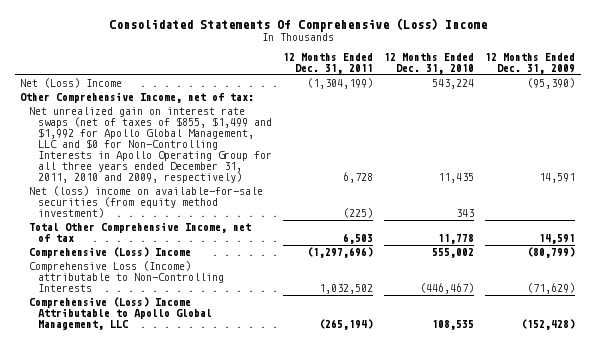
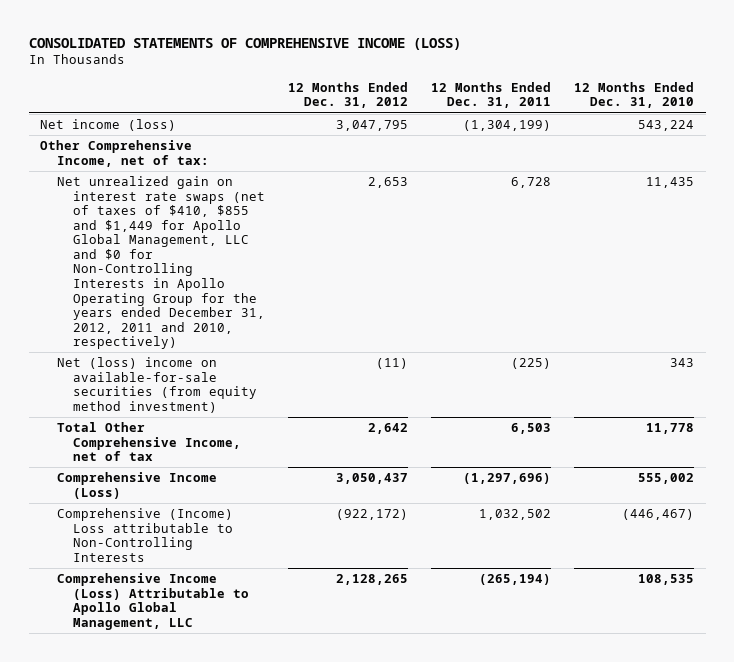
[108,17,487,32] Consolidated Statements Of Comprehensive (Loss) Income -> [28,37,461,50] CONSOLIDATED STATEMENTS OF COMPREHENSIVE INCOME (LOSS)
[485,53,576,75] 12 Months Ended Dec. 31, 2009 -> none
none -> [288,81,409,109] 12 Months Ended Dec. 31, 2012
[20,78,123,89] Net (Loss) Income -> [40,119,177,132] Net income (loss)
[29,107,273,184] Net unrealized gain on interest rate swaps (net of taxes of $855, $1,499 and $1,992 for Apollo Global Management, LLC and $0 for Non-Controlling Interests in Apollo Operating Group for all three years ended December 31, 2011, 2010 and 2009, respectively) -> [56,176,266,350] Net unrealized gain on interest rate swaps (net of taxes of $410, $855 and $1,449 for Apollo Global Management, LLC and $0 for Non-Controlling Interests in Apollo Operating Group for the years ended December 31, 2012, 2011 and 2010, respectively)
[29,247,192,259] Comprehensive (Loss) Income -> [56,472,217,499] Comprehensive Income (Loss)
[29,261,225,293] Comprehensive Loss (Income) attributable to Non-Controlling Interests -> [56,508,234,562] Comprehensive (Income) Loss attributable to Non-Controlling Interests
[29,297,213,331] Comprehensive (Loss) Income Attributable to Apollo Global Management, LLC -> [56,573,250,630] Comprehensive Income (Loss) Attributable to Apollo Global Management, LLC

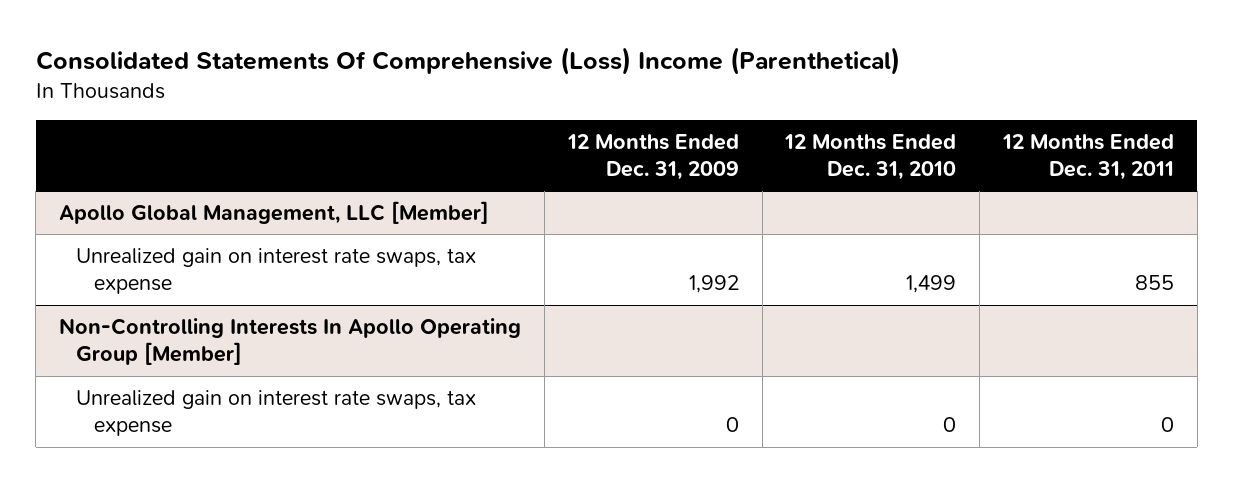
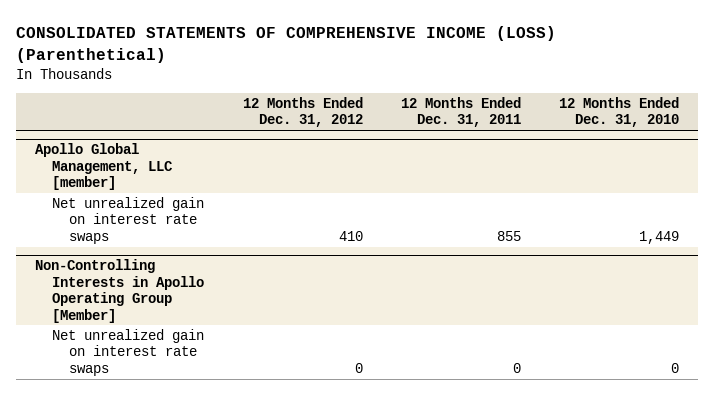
[35,47,900,76] Consolidated Statements Of Comprehensive (Loss) Income (Parenthetical) -> [16,26,557,63] CONSOLIDATED STATEMENTS OF COMPREHENSIVE INCOME (LOSS) (Parenthetical)
[566,133,739,181] 12 Months Ended Dec. 31, 2009 -> none
none -> [242,96,363,128] 12 Months Ended Dec. 31, 2012
[59,200,490,224] Apollo Global Management, LLC [Member] -> [35,143,174,191] Apollo Global Management, LLC [member]
[76,247,477,295] Unrealized gain on interest rate swaps, tax expense -> [52,196,205,244] Net unrealized gain on interest rate swaps
[906,275,957,294] 1,499 -> [639,230,680,244] 1,449
[59,317,522,366] Non-Controlling Interests In Apollo Operating Group [Member] -> [35,259,205,323] Non-Controlling Interests in Apollo Operating Group [Member]
[76,389,477,437] Unrealized gain on interest rate swaps, tax expense -> [52,328,205,376] Net unrealized gain on interest rate swaps

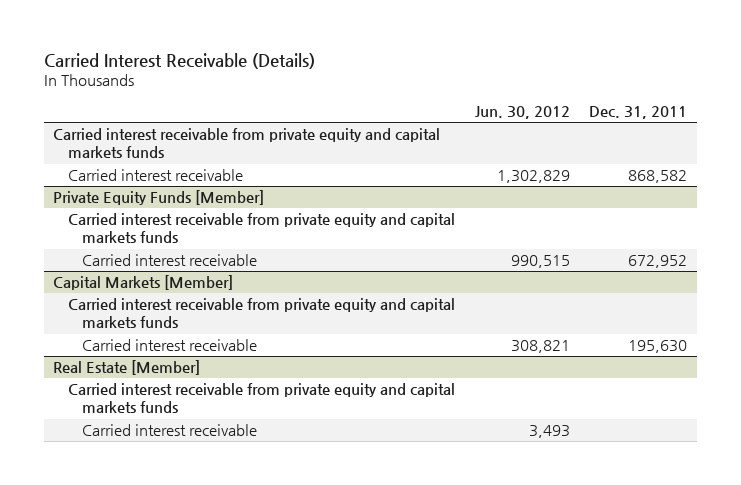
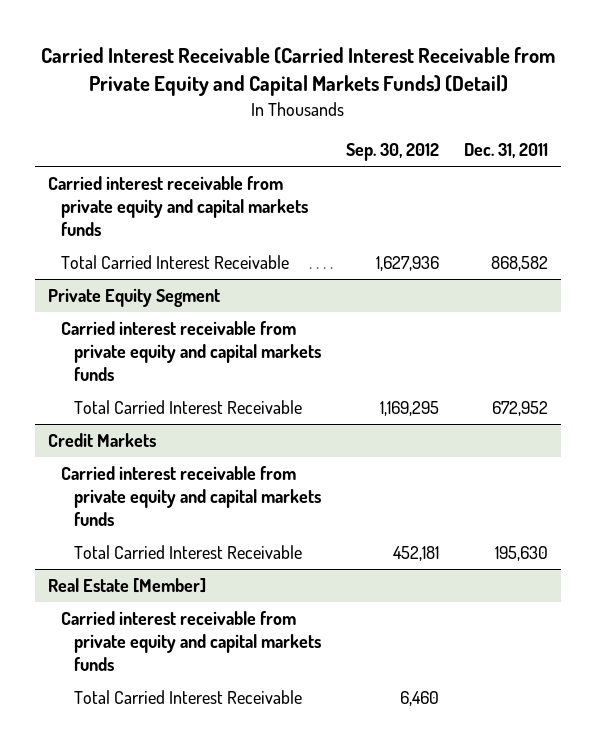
[43,52,315,69] Carried Interest Receivable (Details) -> [40,47,555,97] Carried Interest Receivable (Carried Interest Receivable from Private Equity and Capital Markets Funds) (Detail)
[474,106,570,120] Jun. 30, 2012 -> none
none -> [345,143,439,162] Sep. 30, 2012
[53,190,265,206] Private Equity Funds [Member] -> none
[67,169,243,182] Carried interest receivable -> [60,254,289,269] Total Carried Interest Receivable
none -> [47,287,220,307] Private Equity Segment
[53,275,234,291] Capital Markets [Member] -> none
[82,254,258,267] Carried interest receivable -> [73,399,302,414] Total Carried Interest Receivable
none -> [47,432,156,447] Credit Markets
[82,339,258,352] Carried interest receivable -> [73,544,302,559] Total Carried Interest Receivable
[82,424,258,437] Carried interest receivable -> [73,689,302,704] Total Carried Interest Receivable

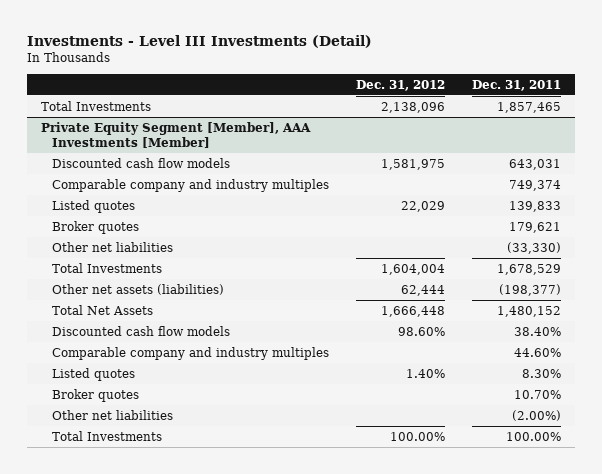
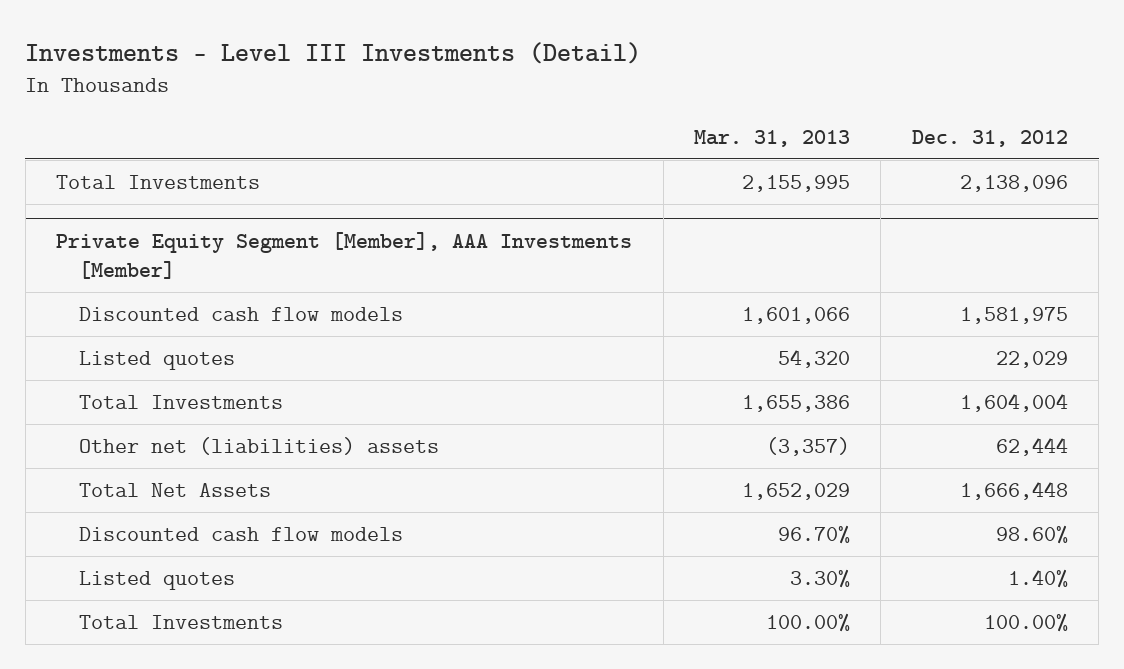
[472,80,562,92] Dec. 31, 2011 -> none
none -> [693,130,850,148] Mar. 31, 2013
[52,178,330,192] Comparable company and industry multiples -> none
[52,220,140,234] Broker quotes -> none
[52,241,174,252] Other net liabilities -> none
[52,283,225,295] Other net assets (liabilities) -> [79,436,440,455] Other net (liabilities) assets
[52,346,330,360] Comparable company and industry multiples -> none
[52,388,140,402] Broker quotes -> none
[52,409,174,420] Other net liabilities -> none

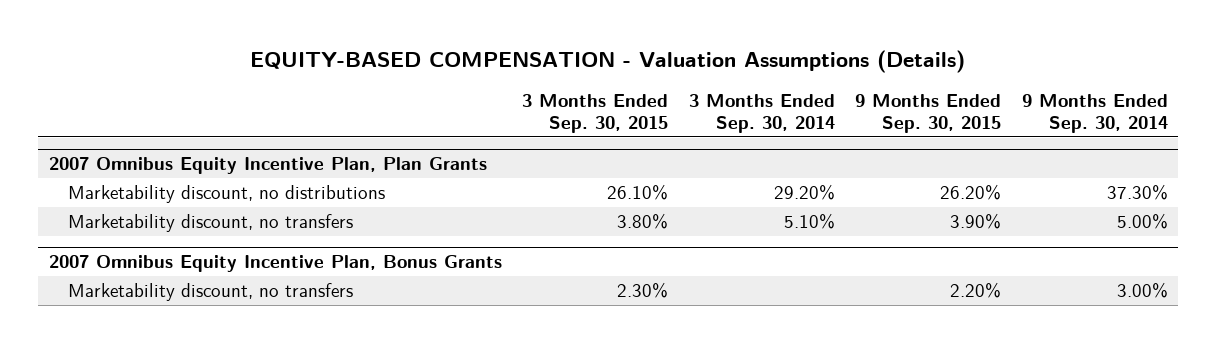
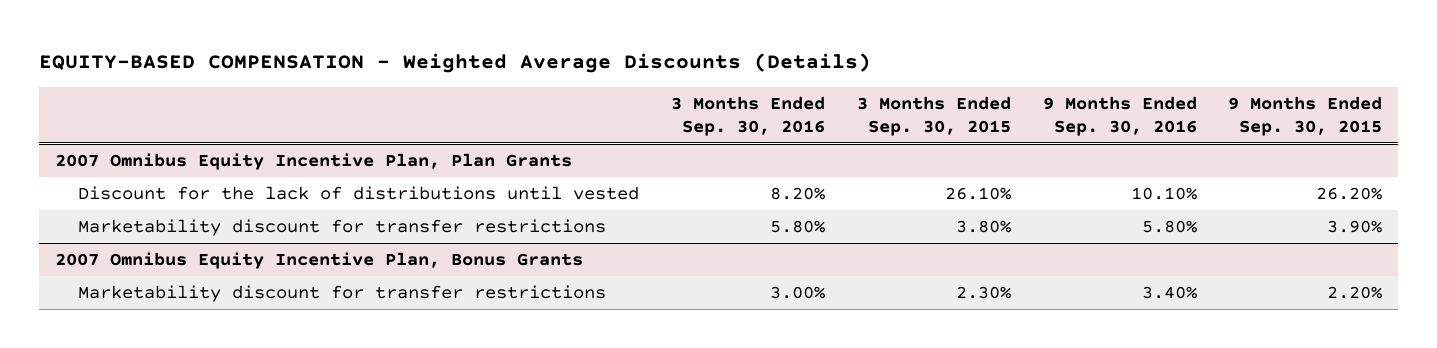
[250,50,966,74] EQUITY-BASED COMPENSATION - Valuation Assumptions (Details) -> [38,53,871,74] EQUITY-BASED COMPENSATION - Weighted Average Discounts (Details)
[688,93,835,133] 3 Months Ended Sep. 30, 2014 -> none
[1021,93,1168,133] 9 Months Ended Sep. 30, 2014 -> none
none -> [670,95,825,136] 3 Months Ended Sep. 30, 2016
none -> [1042,95,1197,136] 9 Months Ended Sep. 30, 2016
[68,185,386,204] Marketability discount, no distributions -> [77,186,639,201] Discount for the lack of distributions until vested
[68,214,354,233] Marketability discount, no transfers -> [77,219,606,237] Marketability discount for transfer restrictions
[68,283,354,302] Marketability discount, no transfers -> [77,285,606,303] Marketability discount for transfer restrictions

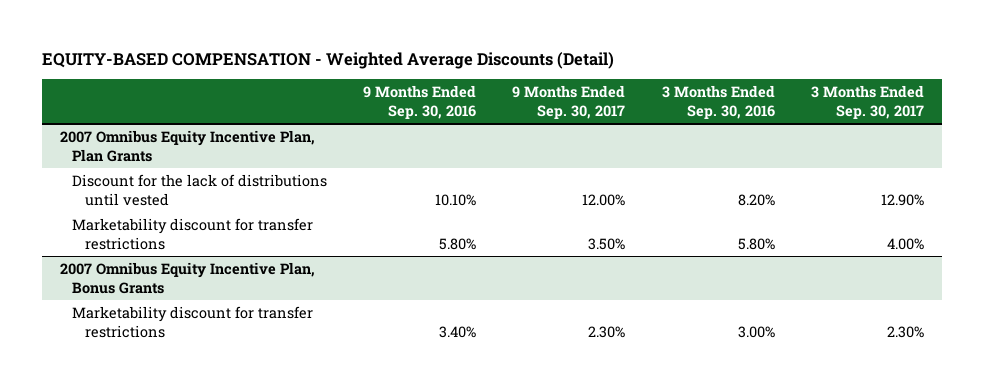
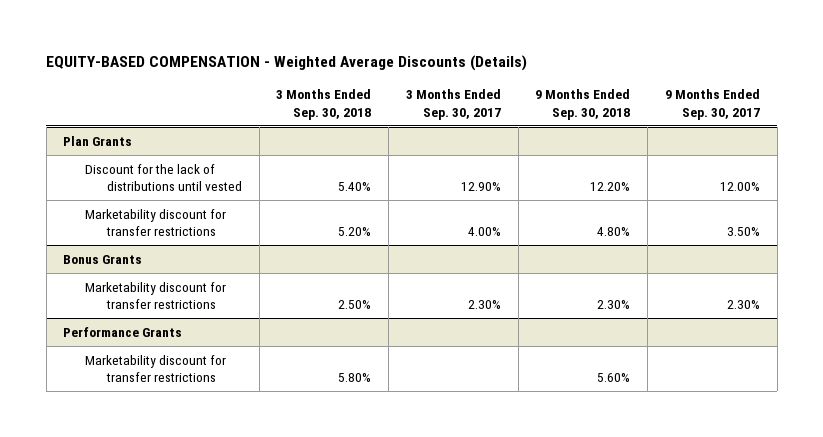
[42,51,615,69] EQUITY-BASED COMPENSATION - Weighted Average Discounts (Detail) -> [46,55,528,72] EQUITY-BASED COMPENSATION - Weighted Average Discounts (Details)
[363,84,477,119] 9 Months Ended Sep. 30, 2016 -> none
[661,84,775,119] 3 Months Ended Sep. 30, 2016 -> none
none -> [276,89,372,120] 3 Months Ended Sep. 30, 2018
none -> [535,89,631,120] 9 Months Ended Sep. 30, 2018
[60,129,316,162] 2007 Omnibus Equity Incentive Plan, Plan Grants -> [63,135,133,146] Plan Grants
[60,261,316,294] 2007 Omnibus Equity Incentive Plan, Bonus Grants -> [63,254,143,264] Bonus Grants
none -> [63,326,183,337] Performance Grants
none -> [85,354,227,382] Marketability discount for transfer restrictions

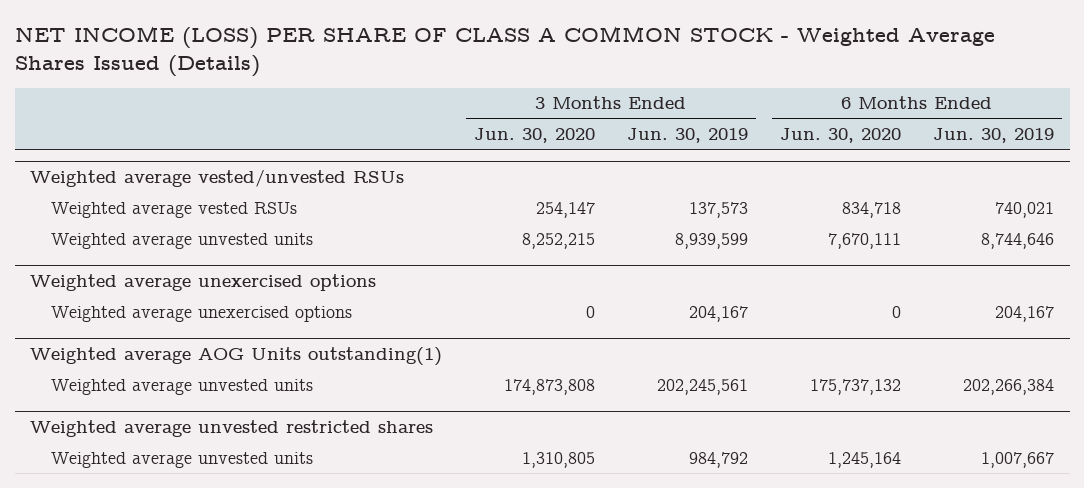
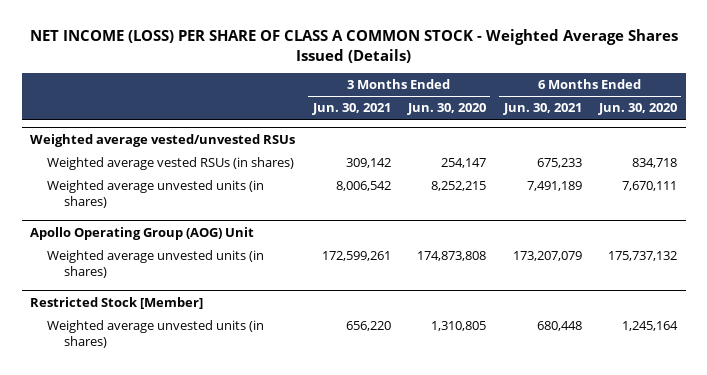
[627,128,749,144] Jun. 30, 2019 -> none
[932,128,1054,144] Jun. 30, 2019 -> none
none -> [311,103,391,116] Jun. 30, 2021
none -> [502,103,582,116] Jun. 30, 2021
[30,273,377,291] Weighted average unexercised options -> none
[50,305,352,322] Weighted average unexercised options -> none
[50,201,297,218] Weighted average vested RSUs -> [47,156,295,170] Weighted average vested RSUs (in shares)
[50,232,313,249] Weighted average unvested units -> [47,179,265,208] Weighted average unvested units (in shares)
[30,346,443,366] Weighted average AOG Units outstanding(1) -> [30,226,255,240] Apollo Operating Group (AOG) Unit
[50,378,313,395] Weighted average unvested units -> [47,249,265,278] Weighted average unvested units (in shares)
[30,419,434,437] Weighted average unvested restricted shares -> [30,296,204,309] Restricted Stock [Member]
[50,451,313,468] Weighted average unvested units -> [47,319,265,348] Weighted average unvested units (in shares)

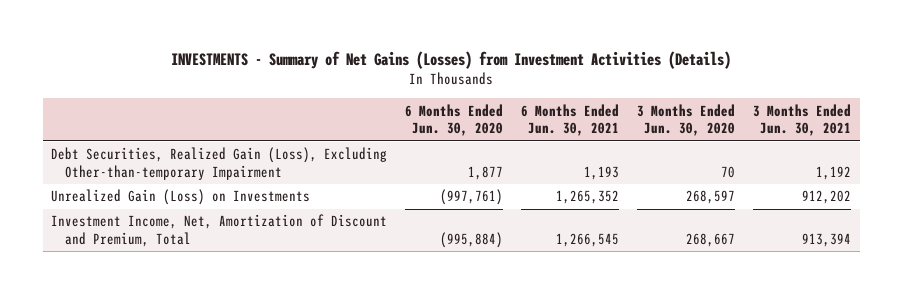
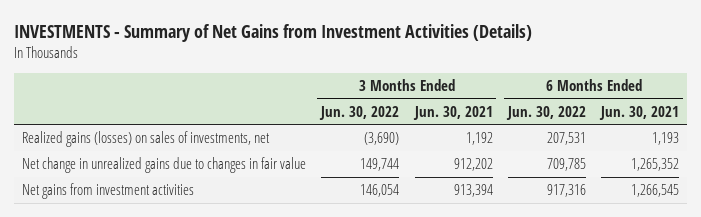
[171,50,732,69] INVESTMENTS - Summary of Net Gains (Losses) from Investment Activities (Details) -> [14,23,533,42] INVESTMENTS - Summary of Net Gains from Investment Activities (Details)
[405,103,504,137] 6 Months Ended Jun. 30, 2020 -> none
[636,103,735,137] 3 Months Ended Jun. 30, 2020 -> none
none -> [319,105,400,120] Jun. 30, 2022
none -> [505,105,586,120] Jun. 30, 2022
[51,147,388,181] Debt Securities, Realized Gain (Loss), Excluding Other-than-temporary Impairment -> [21,131,270,148] Realized gains (losses) on sales of investments, net
[51,189,311,206] Unrealized Gain (Loss) on Investments -> [21,157,306,174] Net change in unrealized gains due to changes in fair value
[51,214,388,248] Investment Income, Net, Amortization of Discount and Premium, Total -> [21,183,194,200] Net gains from investment activities

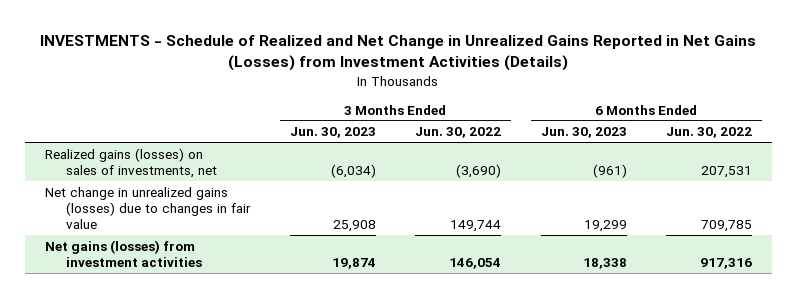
[14,23,533,42] INVESTMENTS - Summary of Net Gains from Investment Activities (Details) -> [40,35,757,72] INVESTMENTS - Schedule of Realized and Net Change in Unrealized Gains Reported in Net Gains (Losses) from Investment Activities (Details)
[412,105,493,120] Jun. 30, 2021 -> none
[599,105,680,120] Jun. 30, 2021 -> none
none -> [289,127,376,139] Jun. 30, 2023
none -> [540,127,627,139] Jun. 30, 2023
[21,157,306,174] Net change in unrealized gains due to changes in fair value -> [44,186,252,229] Net change in unrealized gains (losses) due to changes in fair value
[21,183,194,200] Net gains from investment activities -> [44,239,203,267] Net gains (losses) from investment activities

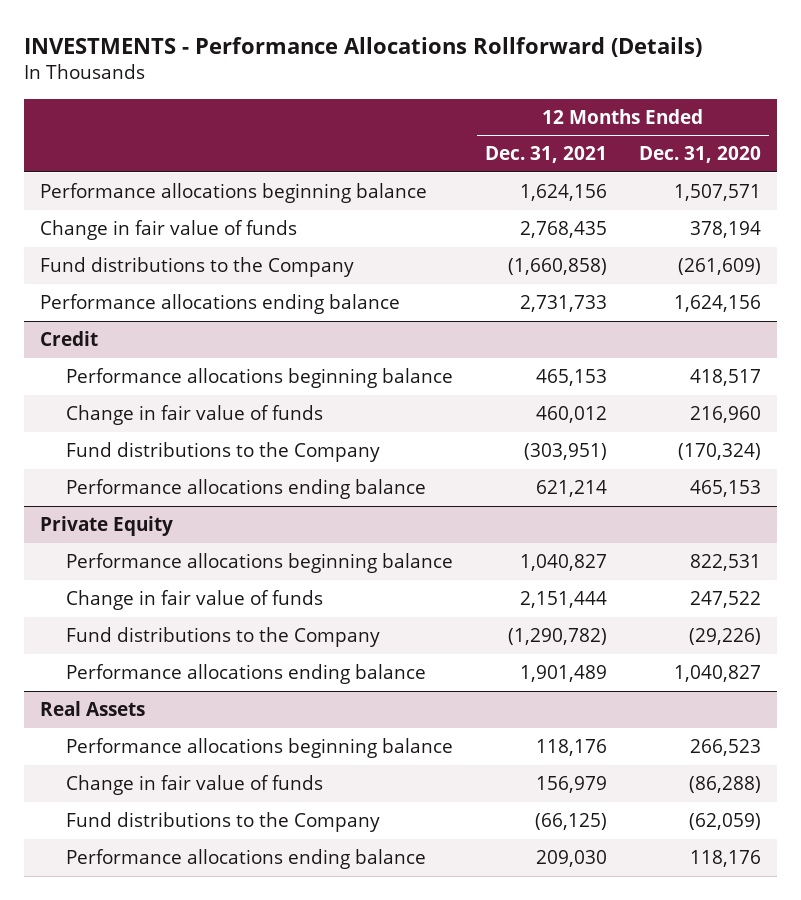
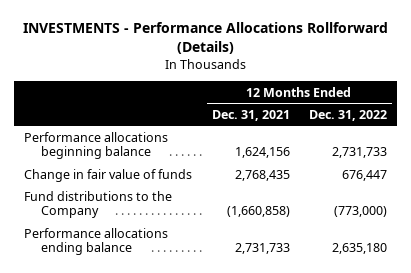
[638,146,761,164] Dec. 31, 2020 -> none
none -> [309,109,388,121] Dec. 31, 2022
[39,331,98,347] Credit -> none
[66,368,454,389] Performance allocations beginning balance -> none
[66,405,324,426] Change in fair value of funds -> none
[66,442,381,463] Fund distributions to the Company -> none
[66,479,427,500] Performance allocations ending balance -> none
[39,516,173,537] Private Equity -> none
[66,553,454,574] Performance allocations beginning balance -> none
[66,590,324,611] Change in fair value of funds -> none
[66,627,381,648] Fund distributions to the Company -> none
[66,664,427,685] Performance allocations ending balance -> none
[39,701,145,717] Real Assets -> none
[66,738,454,759] Performance allocations beginning balance -> none
[66,775,324,796] Change in fair value of funds -> none
[66,812,381,833] Fund distributions to the Company -> none
[66,849,427,870] Performance allocations ending balance -> none

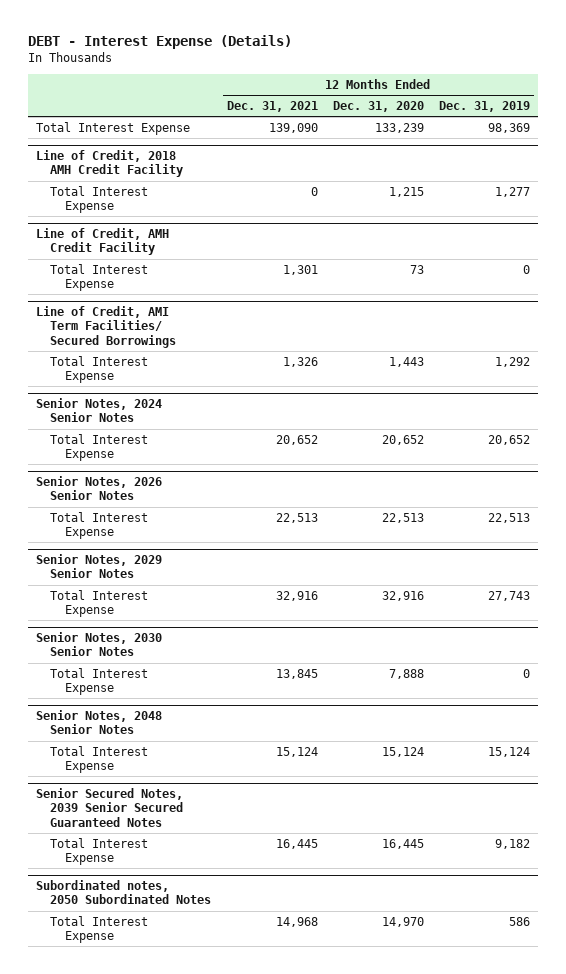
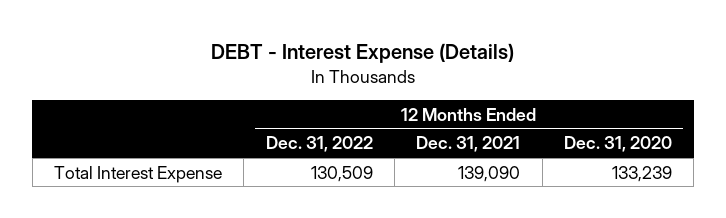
[439,100,531,112] Dec. 31, 2019 -> none
none -> [265,136,373,153] Dec. 31, 2022
[35,150,184,178] Line of Credit, 2018 AMH Credit Facility -> none
[50,185,149,214] Total Interest Expense -> none
[35,228,169,256] Line of Credit, AMH Credit Facility -> none
[50,263,149,292] Total Interest Expense -> none
[35,306,177,348] Line of Credit, AMI Term Facilities/ Secured Borrowings -> none
[50,355,149,384] Total Interest Expense -> none
[35,398,162,423] Senior Notes, 2024 Senior Notes -> none
[50,433,149,462] Total Interest Expense -> none
[35,476,162,501] Senior Notes, 2026 Senior Notes -> none
[50,511,149,540] Total Interest Expense -> none
[35,554,162,579] Senior Notes, 2029 Senior Notes -> none
[50,589,149,618] Total Interest Expense -> none
[35,632,162,657] Senior Notes, 2030 Senior Notes -> none
[50,667,149,696] Total Interest Expense -> none
[35,710,162,735] Senior Notes, 2048 Senior Notes -> none
[50,745,149,774] Total Interest Expense -> none
[35,788,184,827] Senior Secured Notes, 2039 Senior Secured Guaranteed Notes -> none
[50,837,149,866] Total Interest Expense -> none
[35,880,212,905] Subordinated notes, 2050 Subordinated Notes -> none
[50,915,149,944] Total Interest Expense -> none

